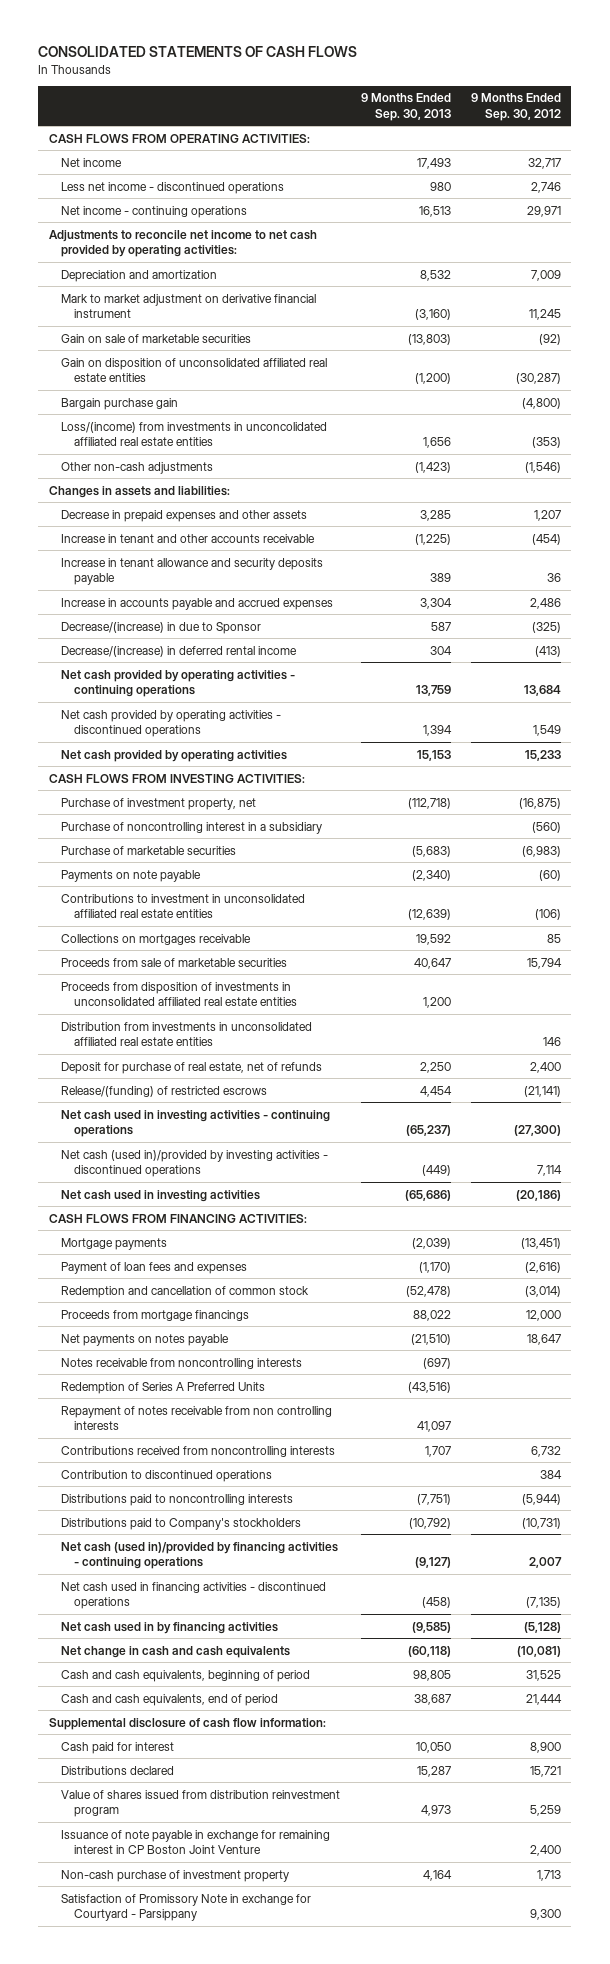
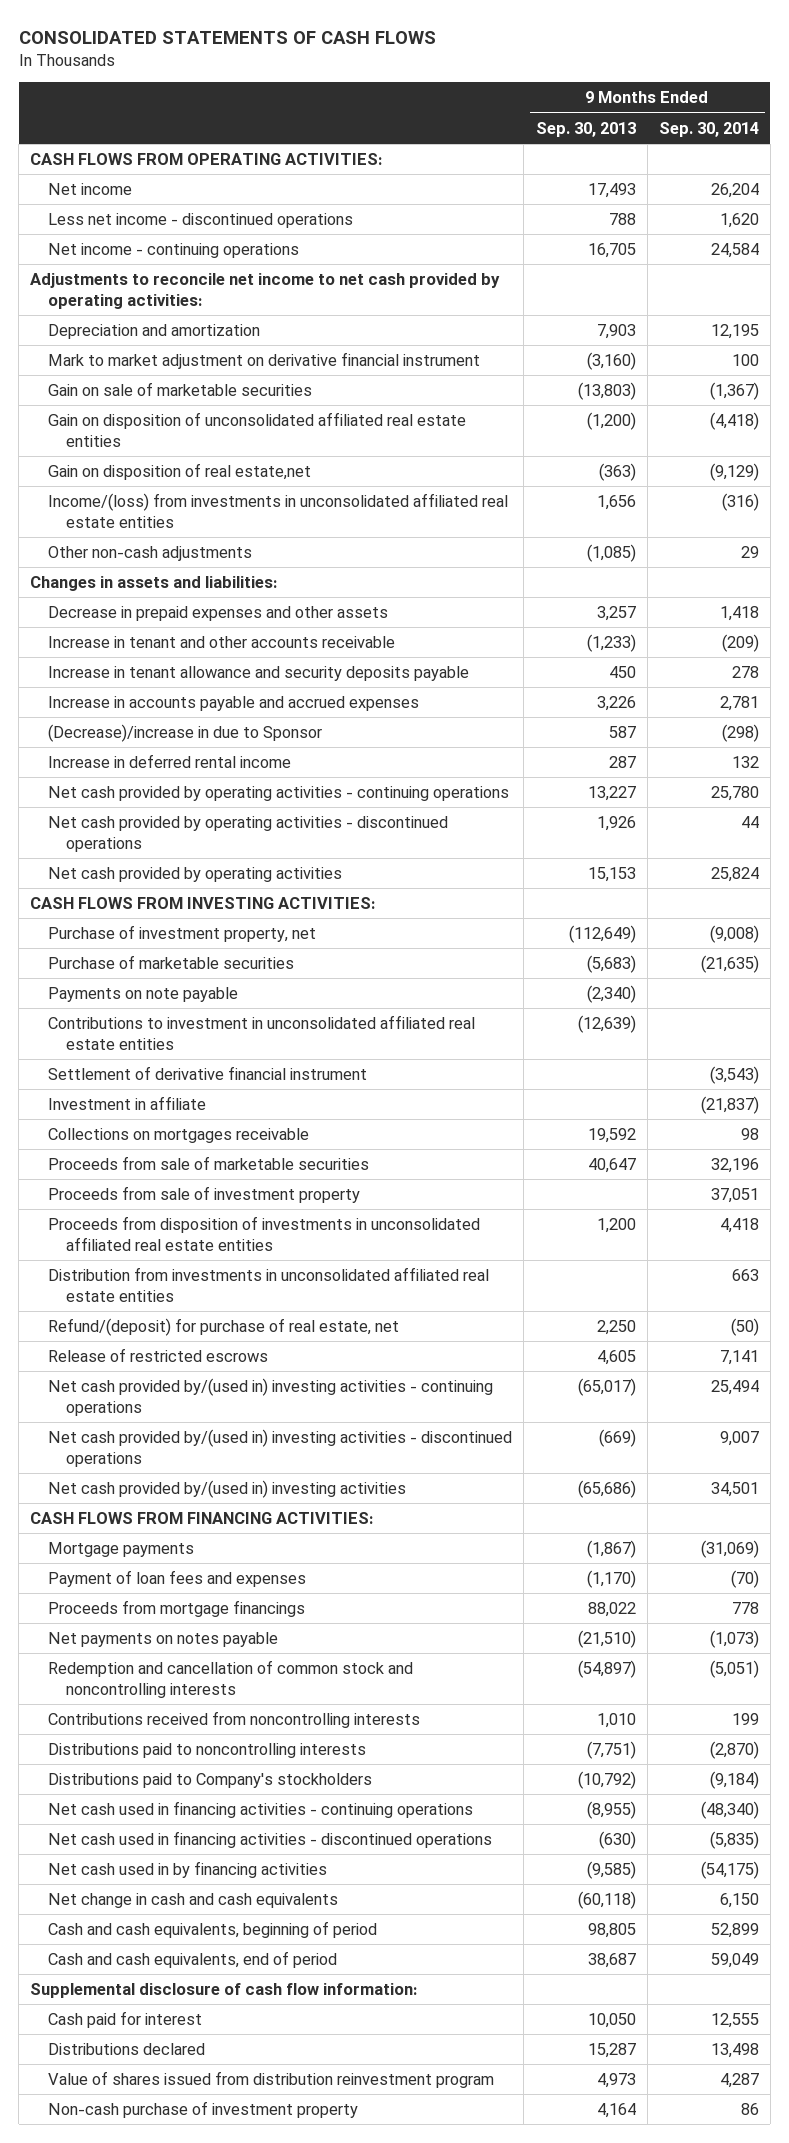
[471,93,562,121] 9 Months Ended Sep. 30, 2012 -> none
none -> [658,121,759,137] Sep. 30, 2014
[429,181,451,191] 980 -> [608,212,636,225] 788
[418,205,451,217] 16,513 -> [587,242,636,258] 16,705
[419,269,451,281] 8,532 -> [596,323,636,339] 7,903
[61,397,179,410] Bargain purchase gain -> none
none -> [48,462,312,480] Gain on disposition of real estate,net
[61,421,328,446] Loss/(income) from investments in unconcolidated affiliated real estate entities -> [48,492,509,528] Income/(loss) from investments in unconsolidated affiliated real estate entities
[414,461,451,473] (1,423) -> [586,543,636,562] (1,085)
[419,509,451,521] 3,285 -> [596,605,636,621] 3,257
[414,533,451,545] (1,225) -> [586,633,636,652] (1,233)
[429,572,451,582] 389 -> [608,665,636,678] 450
[419,597,452,609] 3,304 -> [596,695,636,711] 3,226
[61,621,262,634] Decrease/(increase) in due to Sponsor -> [48,723,323,742] (Decrease)/increase in due to Sponsor
[61,645,298,657] Decrease/(increase) in deferred rental income -> [48,753,292,768] Increase in deferred rental income
[429,645,452,655] 304 -> [608,755,636,768] 287
[415,684,451,696] 13,759 -> [587,785,636,801] 13,227
[422,724,452,736] 1,394 -> [596,815,636,831] 1,926
[61,821,323,834] Purchase of noncontrolling interest in a subsidiary -> none
[407,797,451,809] (112,718) -> [568,924,636,943] (112,649)
none -> [48,1065,368,1080] Settlement of derivative financial instrument
none -> [48,1095,207,1110] Investment in affiliate
none -> [48,1185,361,1203] Proceeds from sale of investment property
[61,1061,323,1074] Deposit for purchase of real estate, net of refunds -> [48,1317,400,1336] Refund/(deposit) for purchase of real estate, net
[61,1085,268,1097] Release/(funding) of restricted escrows -> [48,1347,269,1362] Release of restricted escrows
[419,1085,452,1097] 4,454 -> [596,1349,636,1365] 4,605
[61,1109,331,1137] Net cash used in investing activities - continuing operations -> [48,1377,494,1416] Net cash provided by/(used in) investing activities - continuing operations
[405,1124,451,1136] (65,237) -> [577,1377,636,1396] (65,017)
[61,1149,329,1177] Net cash (used in)/provided by investing activities - discontinued operations -> [48,1428,513,1467] Net cash provided by/(used in) investing activities - discontinued operations
[421,1164,451,1176] (449) -> [598,1428,636,1447] (669)
[61,1189,261,1202] Net cash used in investing activities -> [48,1479,407,1498] Net cash provided by/(used in) investing activities
[411,1237,451,1249] (2,039) -> [586,1539,636,1558] (1,867)
[61,1285,310,1298] Redemption and cancellation of common stock -> none
[61,1357,303,1369] Notes receivable from noncontrolling interests -> none
[61,1381,266,1394] Redemption of Series A Preferred Units -> none
[61,1405,333,1430] Repayment of notes receivable from non controlling interests -> none
[61,1469,273,1482] Contribution to discontinued operations -> none
none -> [48,1659,414,1698] Redemption and cancellation of common stock and noncontrolling interests
[424,1445,451,1457] 1,707 -> [596,1712,636,1728] 1,010
[61,1541,339,1569] Net cash (used in)/provided by financing activities - continuing operations -> [48,1800,474,1818] Net cash used in financing activities - continuing operations
[414,1556,451,1568] (9,127) -> [586,1800,636,1819] (8,955)
[421,1596,451,1608] (458) -> [598,1830,636,1849] (630)
[61,1829,331,1854] Issuance of note payable in exchange for remaining interest in CP Boston Joint Venture -> none
[61,1893,312,1921] Satisfaction of Promissory Note in exchange for Courtyard - Parsippany -> none

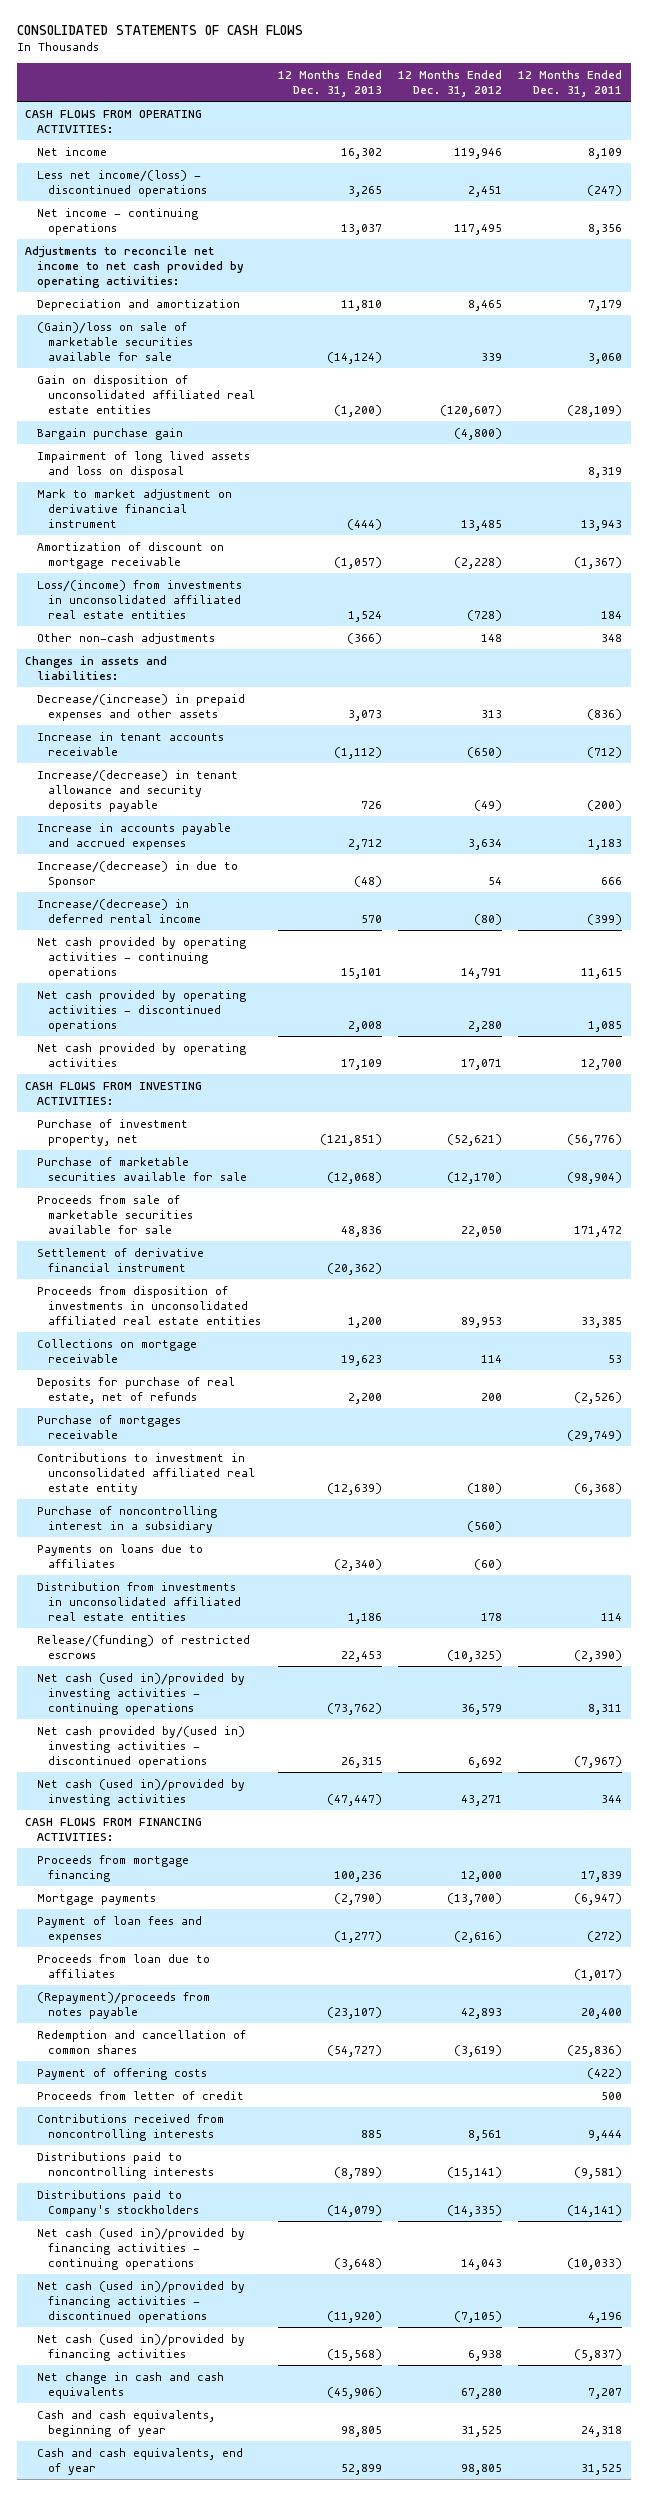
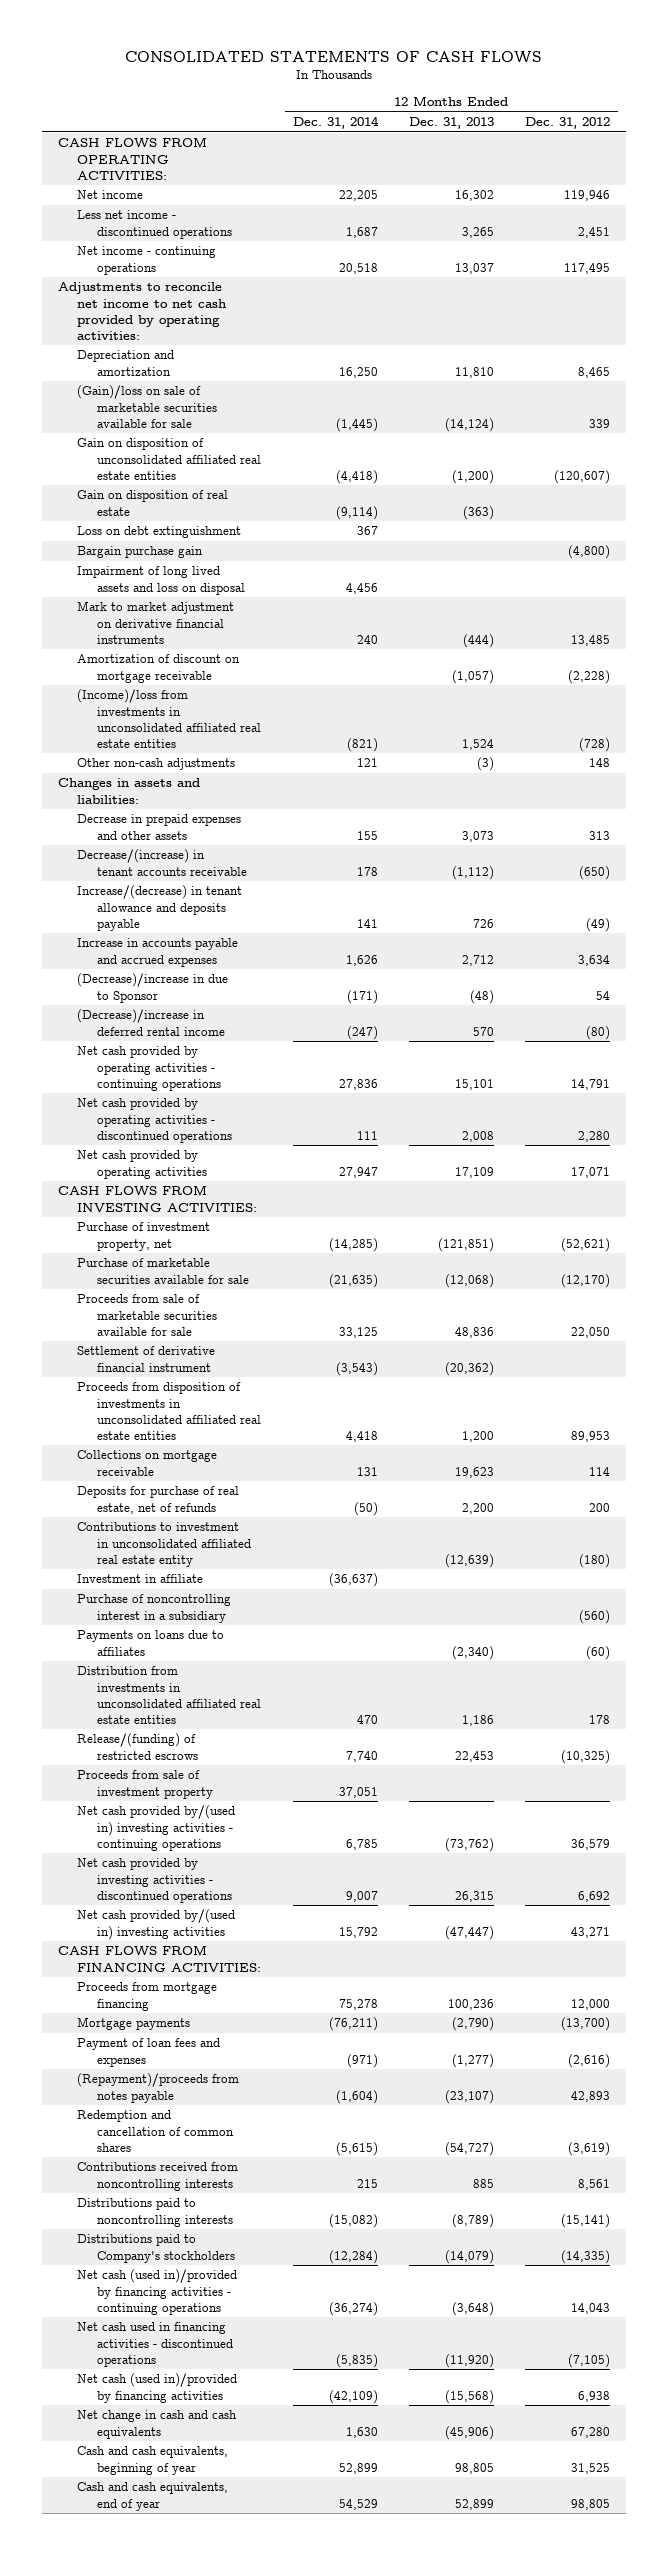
[518,69,623,97] 12 Months Ended Dec. 31, 2011 -> none
none -> [292,116,379,130] Dec. 31, 2014
[36,169,208,197] Less net income/(loss) - discontinued operations -> [77,210,233,239] Less net income - discontinued operations
none -> [77,490,229,516] Gain on disposition of real estate
none -> [77,526,242,539] Loss on debt extinguishment
[36,488,232,528] Mark to market adjustment on derivative financial instrument -> [77,601,235,644] Mark to market adjustment on derivative financial instruments
[36,579,242,619] Loss/(income) from investments in unconsolidated affiliated real estate entities -> [77,689,262,748] (Income)/loss from investments in unconsolidated affiliated real estate entities
[346,632,382,644] (366) -> [476,757,494,772] (3)
[36,693,245,721] Decrease/(increase) in prepaid expenses and other assets -> [77,814,242,840] Decrease in prepaid expenses and other assets
[36,731,224,756] Increase in tenant accounts receivable -> [77,849,248,876] Decrease/(increase) in tenant accounts receivable
[36,769,238,812] Increase/(decrease) in tenant allowance and security deposits payable -> [77,885,243,931] Increase/(decrease) in tenant allowance and deposits payable
[36,860,238,888] Increase/(decrease) in due to Sponsor -> [77,973,229,1003] (Decrease)/increase in due to Sponsor
[36,898,202,923] Increase/(decrease) in deferred rental income -> [77,1009,226,1036] (Decrease)/increase in deferred rental income
[36,1414,181,1439] Purchase of mortgages receivable -> none
none -> [77,1574,204,1584] Investment in affiliate
none -> [77,1770,214,1799] Proceeds from sale of investment property
[36,1672,245,1715] Net cash (used in)/provided by investing activities - continuing operations -> [77,1805,236,1851] Net cash provided by/(used in) investing activities - continuing operations
[36,1725,245,1768] Net cash provided by/(used in) investing activities - discontinued operations -> [77,1858,233,1903] Net cash provided by investing activities - discontinued operations
[36,1778,245,1806] Net cash (used in)/provided by investing activities -> [77,1909,236,1940] Net cash provided by/(used in) investing activities
[36,1953,210,1978] Proceeds from loan due to affiliates -> none
[36,2067,207,2080] Payment of offering costs -> none
[36,2090,244,2100] Proceeds from letter of credit -> none
[36,2280,245,2323] Net cash (used in)/provided by financing activities - discontinued operations -> [77,2322,234,2367] Net cash used in financing activities - discontinued operations

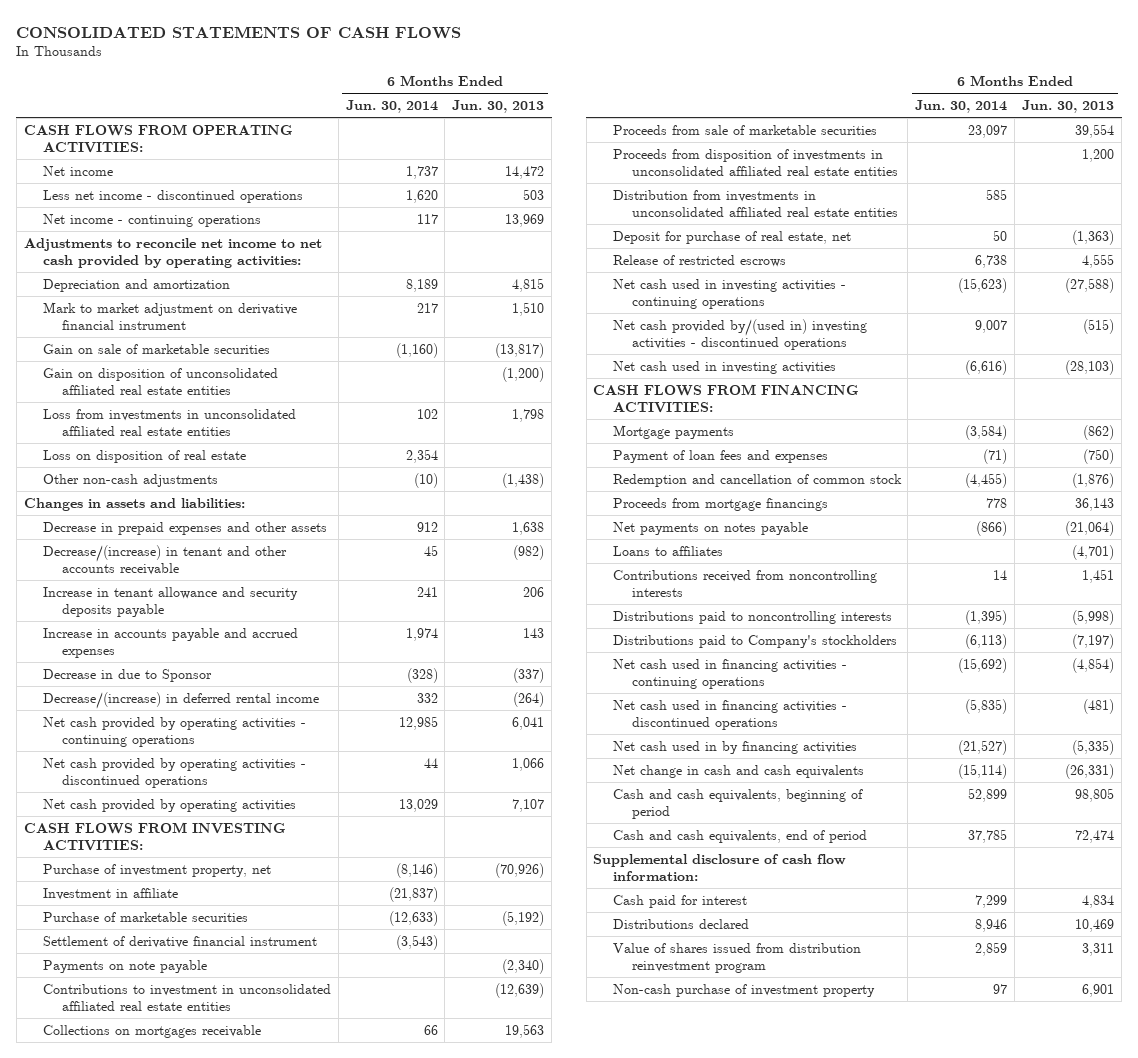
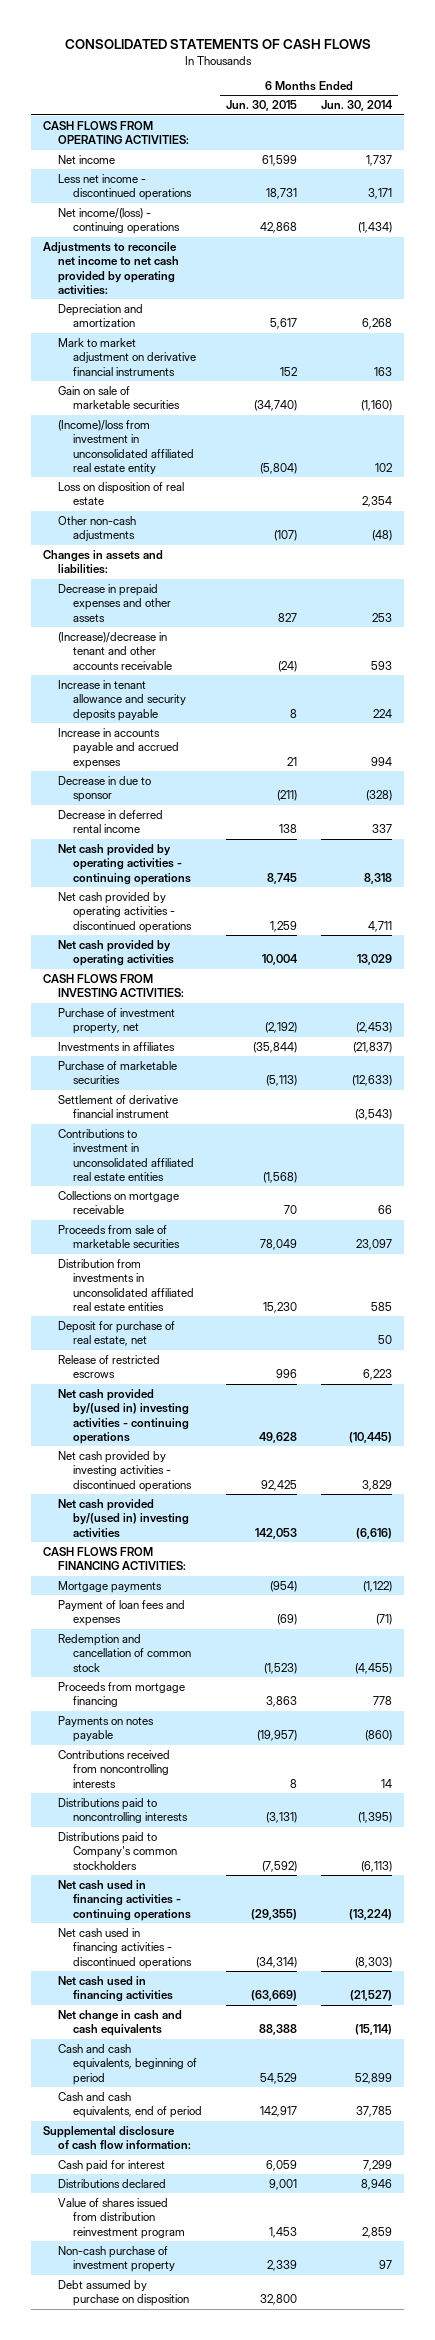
[452,100,545,114] Jun. 30, 2013 -> none
none -> [226,100,298,112] Jun. 30, 2015
[405,189,438,203] 1,620 -> [368,188,393,200] 3,171
[42,213,261,227] Net income - continuing operations -> [58,207,181,235] Net income/(loss) - continuing operations
[416,213,438,224] 117 -> [358,222,393,234] (1,434)
[405,278,438,292] 8,189 -> [362,318,393,330] 6,268
[42,301,297,330] Mark to market adjustment on derivative financial instrument -> [58,337,197,376] Mark to market adjustment on derivative financial instruments
[416,302,438,313] 217 -> [374,366,393,376] 163
[42,367,278,395] Gain on disposition of unconsolidated affiliated real estate entities -> none
[42,408,296,436] Loss from investments in unconsolidated affiliated real estate entities -> [58,419,195,474] (Income)/loss from investment in unconsolidated affiliated real estate entity
[413,472,438,488] (10) -> [372,530,393,542] (48)
[416,521,438,532] 912 -> [372,612,393,622] 253
[42,544,287,575] Decrease/(increase) in tenant and other accounts receivable -> [58,631,173,670] (Increase)/decrease in tenant and other accounts receivable
[423,544,438,556] 45 -> [371,660,393,670] 593
[416,586,438,597] 241 -> [373,708,393,718] 224
[405,627,438,641] 1,974 -> [371,756,393,766] 994
[42,668,212,682] Decrease in due to Sponsor -> [58,775,152,803] Decrease in due to sponsor
[42,691,319,709] Decrease/(increase) in deferred rental income -> [58,809,164,834] Decrease in deferred rental income
[416,692,438,703] 332 -> [372,824,393,834] 337
[398,715,438,730] 12,985 -> [364,872,393,884] 8,318
[423,757,438,768] 44 -> [368,920,393,932] 4,711
[395,862,438,878] (8,146) -> [356,1022,393,1034] (2,453)
[42,887,178,900] Investment in affiliate -> [58,1041,176,1051] Investments in affiliates
[42,959,207,973] Payments on note payable -> none
[42,1024,261,1038] Collections on mortgages receivable -> [58,1190,180,1215] Collections on mortgage receivable
[612,148,898,176] Proceeds from disposition of investments in unconsolidated affiliated real estate entities -> none
[975,254,1008,268] 6,738 -> [363,1369,393,1381] 6,223
[612,278,846,309] Net cash used in investing activities - continuing operations -> [58,1388,190,1444] Net cash provided by/(used in) investing activities - continuing operations
[958,277,1008,293] (15,623) -> [349,1431,393,1443] (10,445)
[612,318,867,350] Net cash provided by/(used in) investing activities - discontinued operations -> [58,1450,193,1492] Net cash provided by investing activities - discontinued operations
[975,319,1008,333] 9,007 -> [362,1479,393,1491] 3,829
[612,360,836,374] Net cash used in investing activities -> [58,1498,190,1538] Net cash provided by/(used in) investing activities
[965,424,1008,440] (3,584) -> [363,1580,393,1592] (1,122)
[612,545,723,556] Loans to affiliates -> none
[612,497,828,511] Proceeds from mortgage financings -> [58,1681,186,1708] Proceeds from mortgage financing
[612,521,808,535] Net payments on notes payable -> [58,1715,155,1743] Payments on notes payable
[976,520,1008,536] (866) -> [365,1730,393,1742] (860)
[612,634,897,648] Distributions paid to Company's stockholders -> [58,1831,178,1870] Distributions paid to Company's common stockholders
[958,657,1008,673] (15,692) -> [349,1908,393,1920] (13,224)
[965,698,1008,714] (5,835) -> [355,1956,393,1968] (8,303)
[612,740,857,754] Net cash used in by financing activities -> [58,1975,174,2003] Net cash used in financing activities
none -> [58,2279,190,2307] Debt assumed by purchase on disposition

